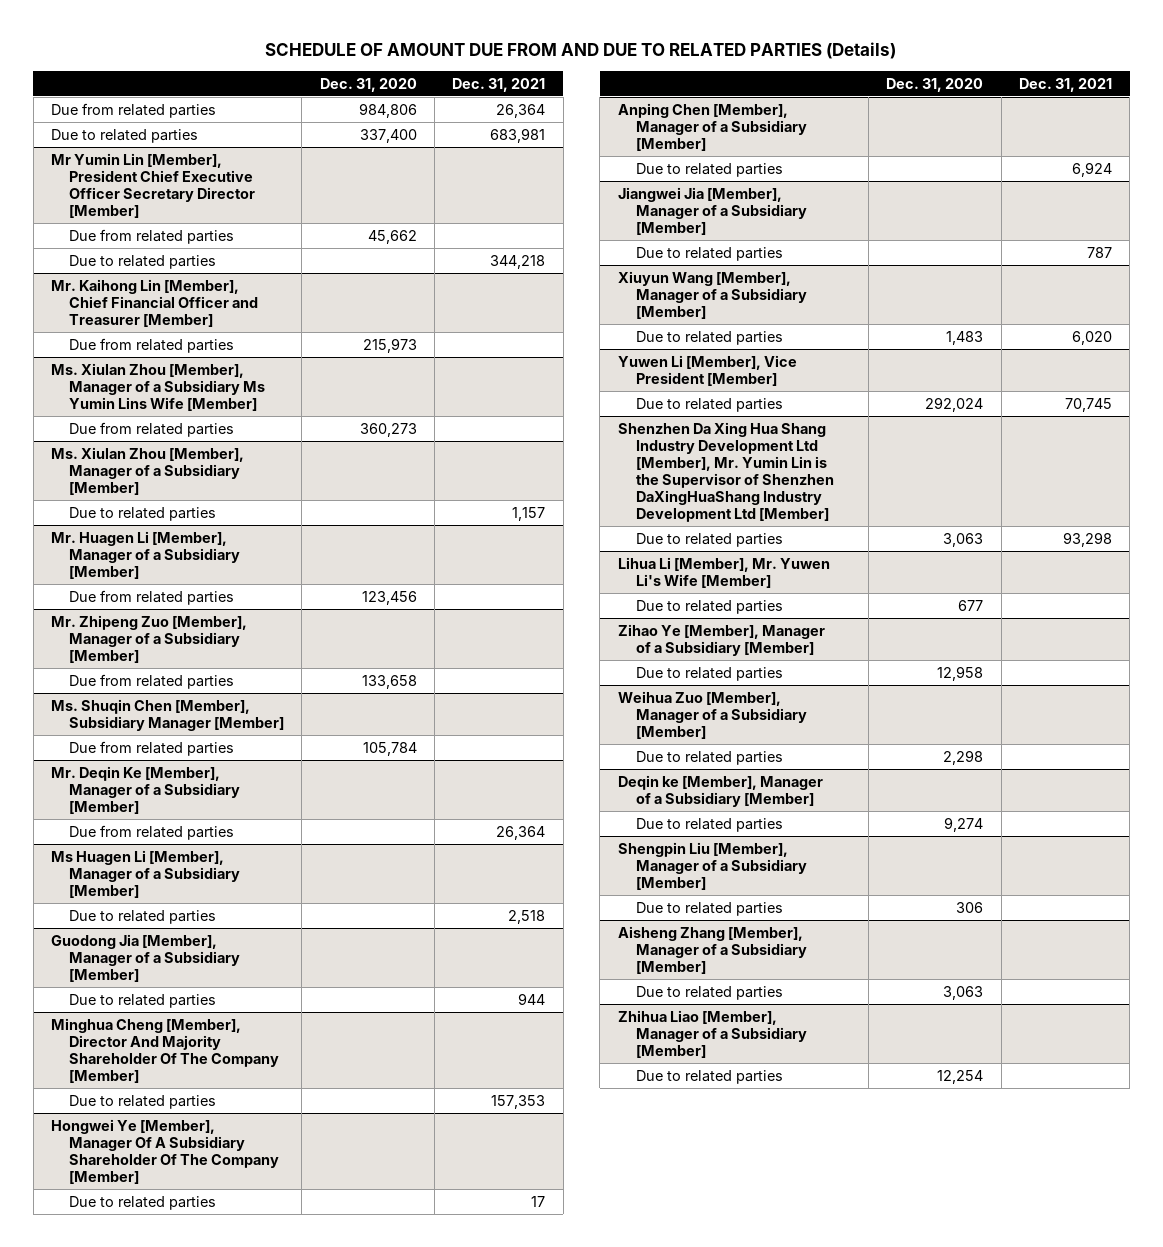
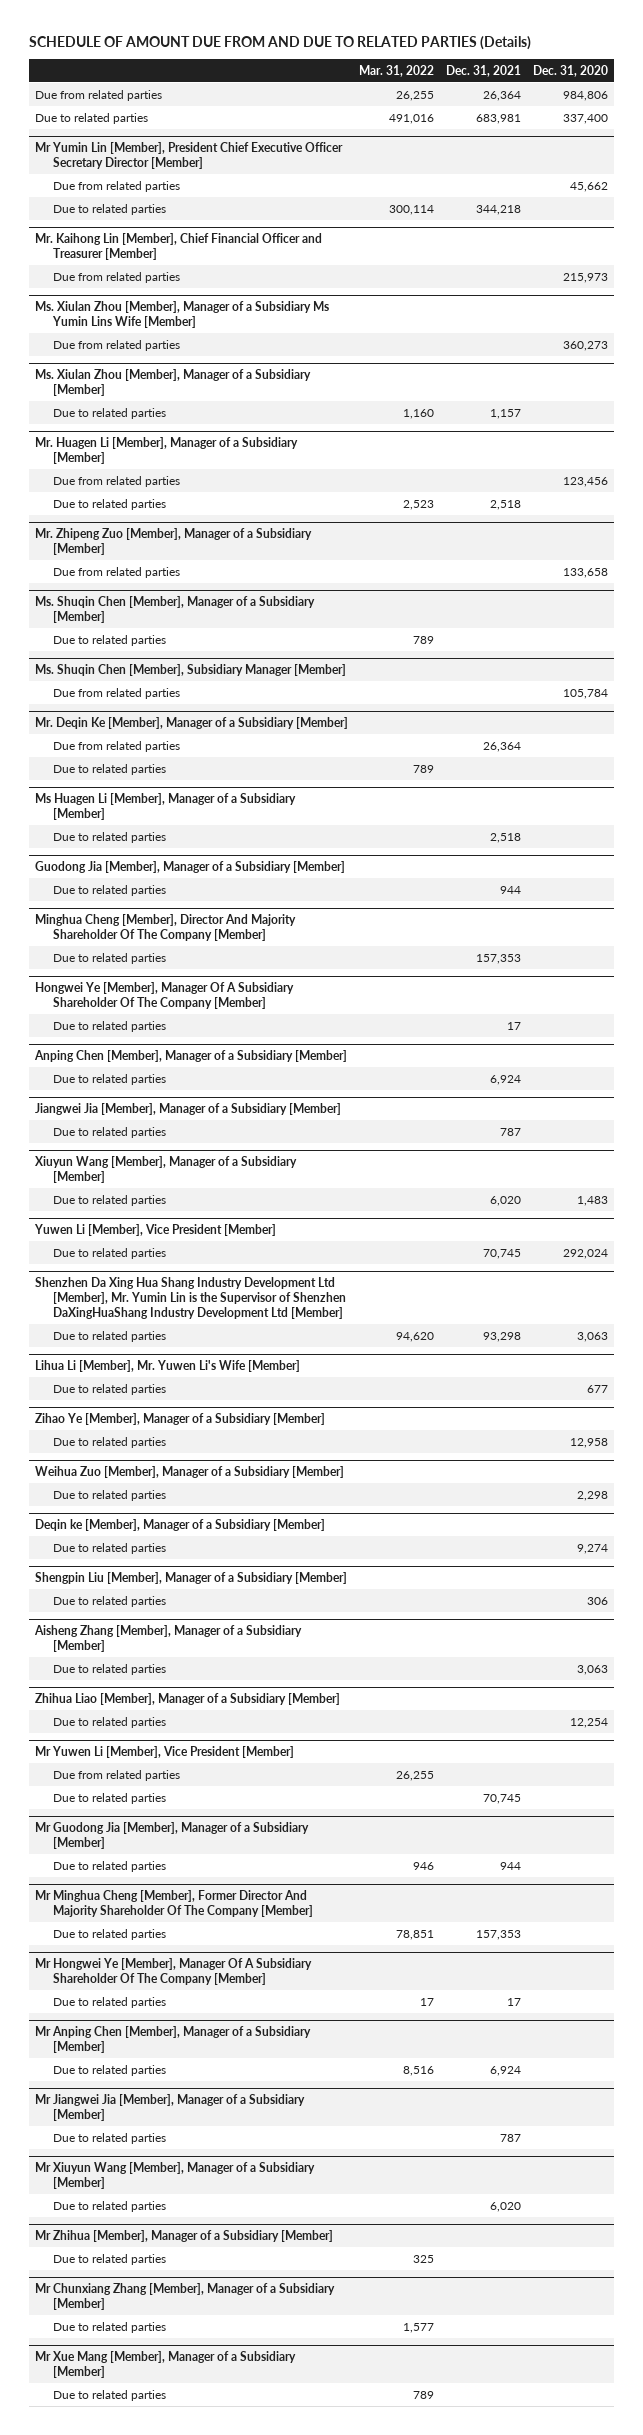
none -> [359,64,435,77] Mar. 31, 2022
none -> [52,498,166,510] Due to related parties
none -> [34,596,315,624] Ms. Shuqin Chen [Member], Manager of a Subsidiary [Member]
none -> [52,634,166,646] Due to related parties
none -> [52,763,166,775] Due to related parties
none -> [34,1746,294,1759] Mr Yuwen Li [Member], Vice President [Member]
none -> [52,1769,180,1781] Due from related parties
none -> [52,1792,166,1804] Due to related parties
none -> [34,1822,309,1850] Mr Guodong Jia [Member], Manager of a Subsidiary [Member]
none -> [52,1860,166,1872] Due to related parties
none -> [34,1890,313,1918] Mr Minghua Cheng [Member], Former Director And Majority Shareholder Of The Company [Member]
none -> [52,1928,166,1940] Due to related parties
none -> [34,1958,312,1986] Mr Hongwei Ye [Member], Manager Of A Subsidiary Shareholder Of The Company [Member]
none -> [52,1996,166,2008] Due to related parties
none -> [34,2026,311,2054] Mr Anping Chen [Member], Manager of a Subsidiary [Member]
none -> [52,2064,166,2076] Due to related parties
none -> [34,2094,305,2122] Mr Jiangwei Jia [Member], Manager of a Subsidiary [Member]
none -> [52,2132,166,2144] Due to related parties
none -> [34,2162,315,2190] Mr Xiuyun Wang [Member], Manager of a Subsidiary [Member]
none -> [52,2200,166,2212] Due to related parties
none -> [34,2230,333,2243] Mr Zhihua [Member], Manager of a Subsidiary [Member]
none -> [52,2253,166,2265] Due to related parties
none -> [34,2283,335,2311] Mr Chunxiang Zhang [Member], Manager of a Subsidiary [Member]
none -> [52,2321,166,2333] Due to related parties
none -> [34,2351,296,2379] Mr Xue Mang [Member], Manager of a Subsidiary [Member]
none -> [52,2389,166,2401] Due to related parties

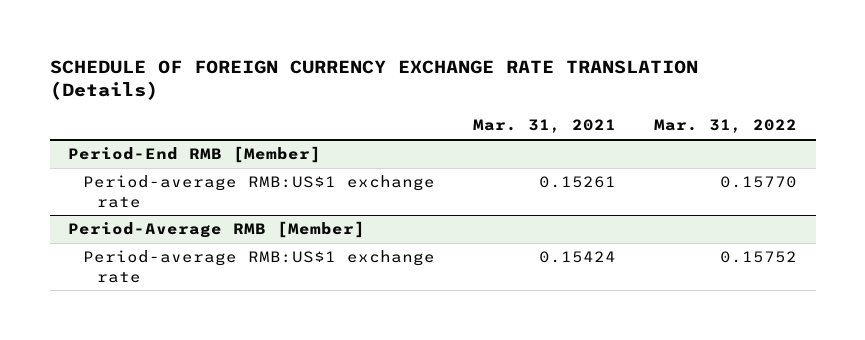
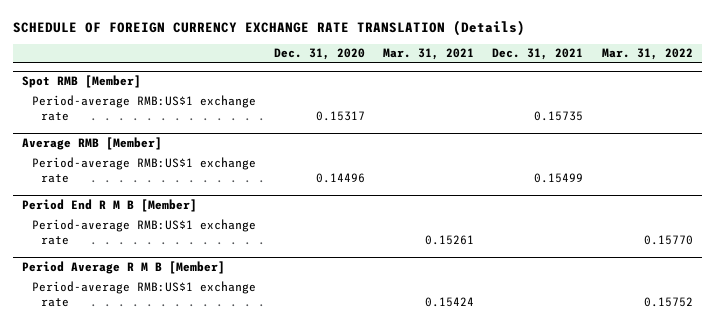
none -> [273,48,365,61] Dec. 31, 2020
none -> [492,48,584,61] Dec. 31, 2021
none -> [22,75,142,89] Spot RMB [Member]
none -> [31,94,256,122] Period-average RMB:US$1 exchange rate
none -> [22,137,163,151] Average RMB [Member]
none -> [31,156,256,184] Period-average RMB:US$1 exchange rate
[68,146,322,164] Period-End RMB [Member] -> [22,199,198,213] Period End R M B [Member]
[68,221,366,239] Period-Average RMB [Member] -> [22,261,226,275] Period Average R M B [Member]

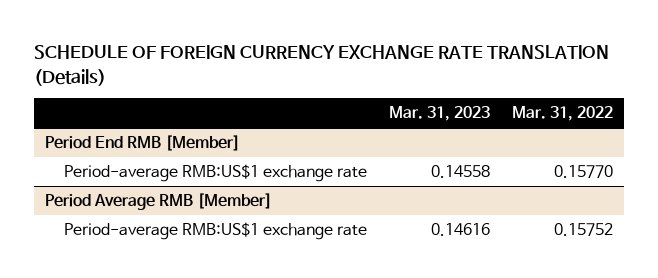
[273,48,365,61] Dec. 31, 2020 -> none
[383,48,475,61] Mar. 31, 2021 -> none
[492,48,584,61] Dec. 31, 2021 -> none
none -> [388,106,490,122] Mar. 31, 2023
[22,75,142,89] Spot RMB [Member] -> none
[31,94,256,122] Period-average RMB:US$1 exchange rate -> none
[22,137,163,151] Average RMB [Member] -> none
[31,156,256,184] Period-average RMB:US$1 exchange rate -> none
[22,199,198,213] Period End R M B [Member] -> [45,135,241,152] Period End RMB [Member]
[22,261,226,275] Period Average R M B [Member] -> [45,193,273,211] Period Average RMB [Member]

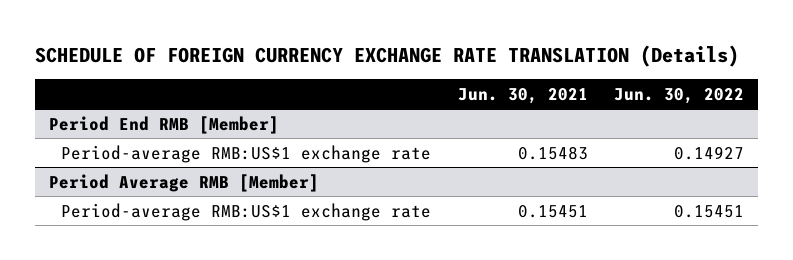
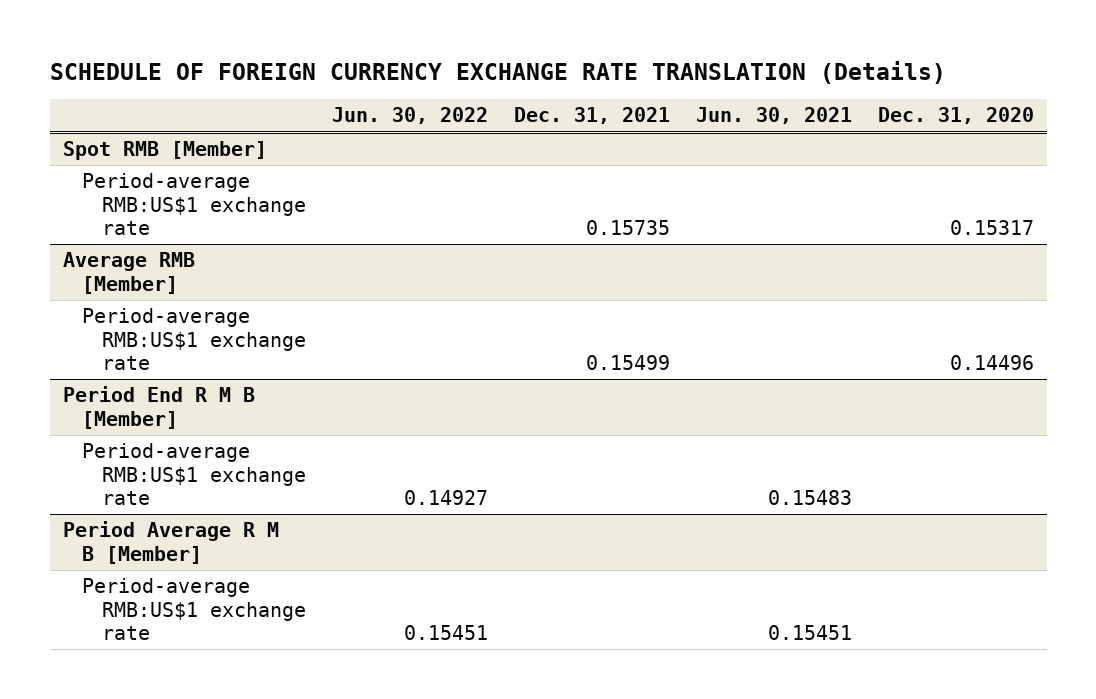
none -> [513,107,670,125] Dec. 31, 2021
none -> [877,107,1034,125] Dec. 31, 2020
none -> [62,141,267,161] Spot RMB [Member]
none -> [82,173,306,236] Period-average RMB:US$1 exchange rate
none -> [62,252,195,294] Average RMB [Member]
none -> [82,308,306,371] Period-average RMB:US$1 exchange rate
[48,115,279,134] Period End RMB [Member] -> [62,386,255,429] Period End R M B [Member]
[48,173,319,192] Period Average RMB [Member] -> [62,521,279,564] Period Average R M B [Member]

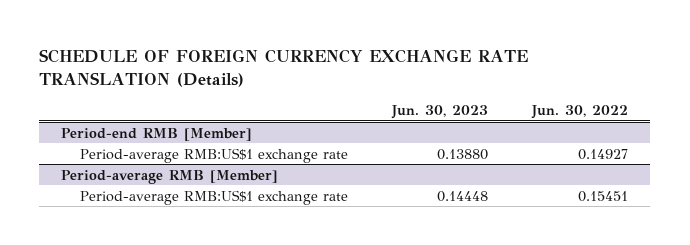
[513,107,670,125] Dec. 31, 2021 -> none
[695,107,852,125] Jun. 30, 2021 -> none
[877,107,1034,125] Dec. 31, 2020 -> none
none -> [391,105,489,120] Jun. 30, 2023
[62,141,267,161] Spot RMB [Member] -> none
[82,173,306,236] Period-average RMB:US$1 exchange rate -> none
[62,252,195,294] Average RMB [Member] -> none
[82,308,306,371] Period-average RMB:US$1 exchange rate -> none
[62,386,255,429] Period End R M B [Member] -> [61,127,253,141] Period-end RMB [Member]
[62,521,279,564] Period Average R M B [Member] -> [61,169,279,184] Period-average RMB [Member]

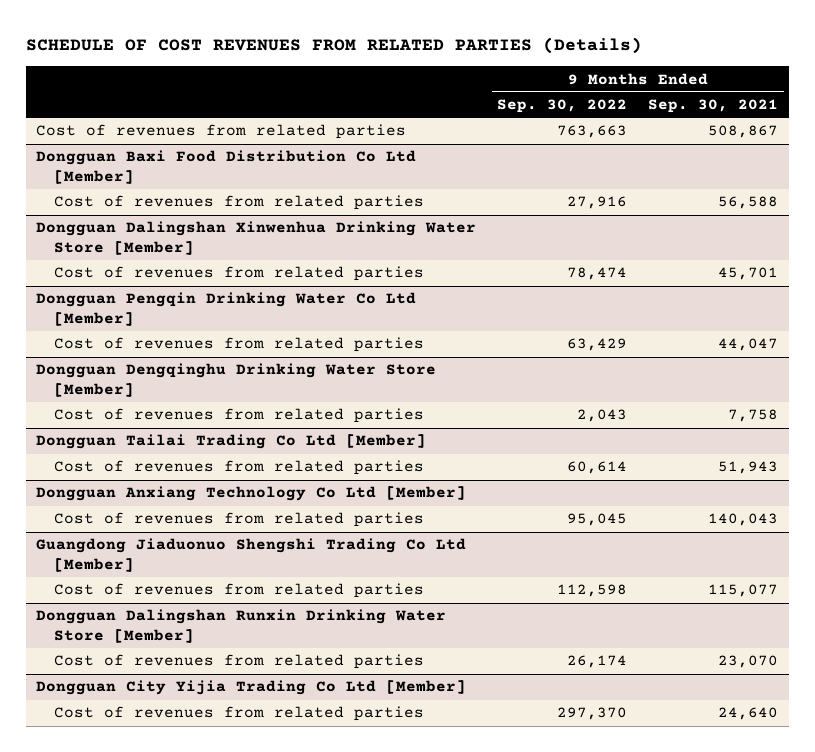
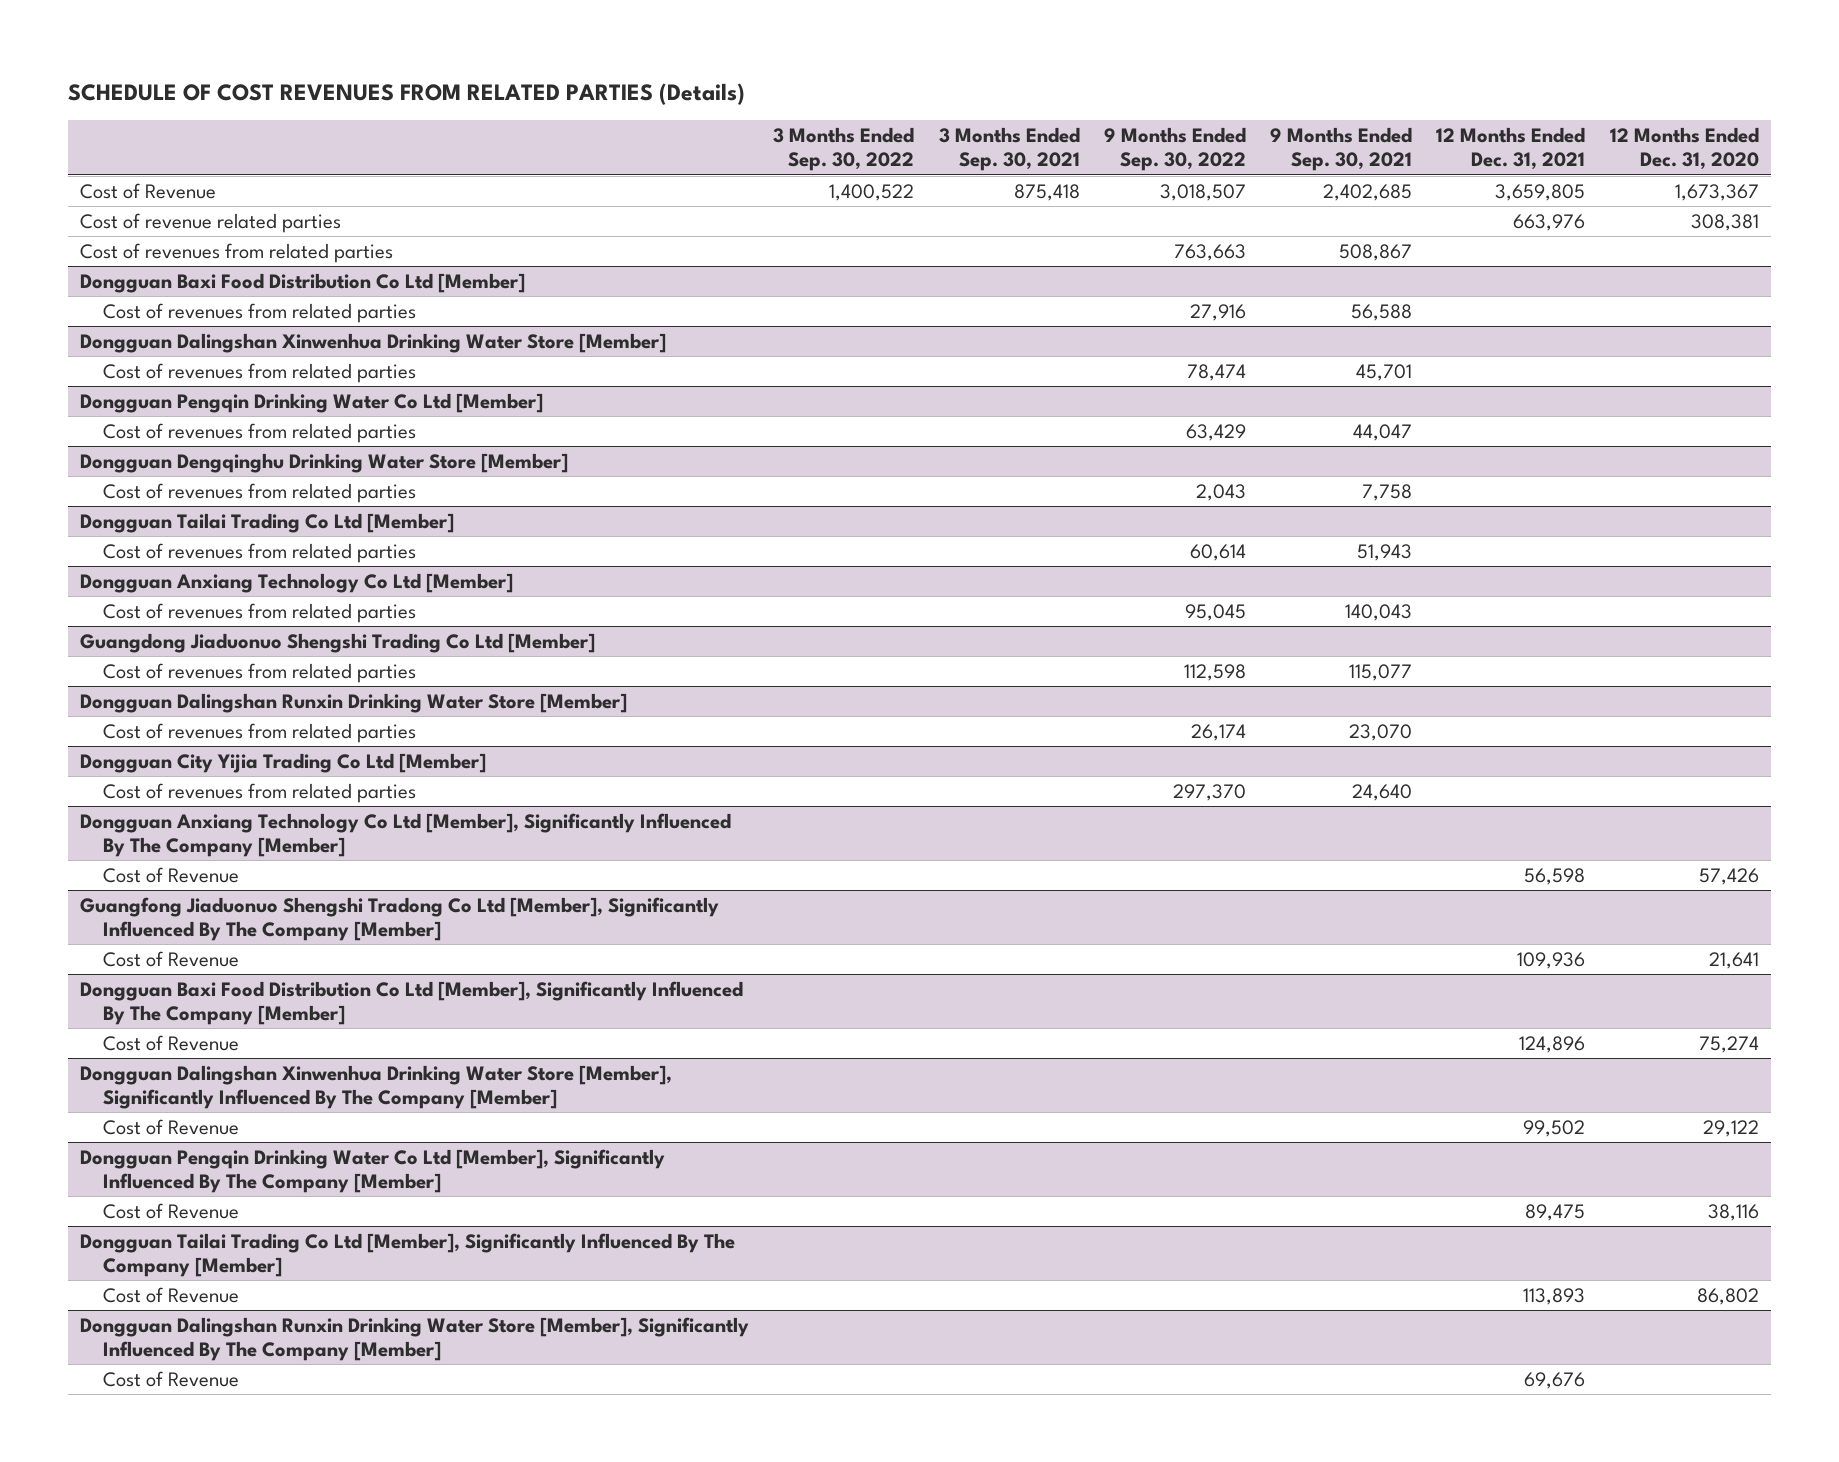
none -> [773,127,915,172] 3 Months Ended Sep. 30, 2022
none -> [938,127,1080,172] 3 Months Ended Sep. 30, 2021
none -> [1436,127,1586,171] 12 Months Ended Dec. 31, 2021
none -> [1609,127,1759,171] 12 Months Ended Dec. 31, 2020
none -> [80,182,217,199] Cost of Revenue
none -> [80,212,342,233] Cost of revenue related parties
none -> [80,812,732,857] Dongguan Anxiang Technology Co Ltd [Member], Significantly Influenced By The Company [Member]
none -> [102,866,239,883] Cost of Revenue
none -> [80,896,720,941] Guangfong Jiaduonuo Shengshi Tradong Co Ltd [Member], Significantly Influenced By The Company [Member]
none -> [102,950,239,967] Cost of Revenue
none -> [80,980,744,1025] Dongguan Baxi Food Distribution Co Ltd [Member], Significantly Influenced By The Company [Member]
none -> [102,1034,239,1051] Cost of Revenue
none -> [80,1064,673,1109] Dongguan Dalingshan Xinwenhua Drinking Water Store [Member], Significantly Influenced By The Company [Member]
none -> [102,1118,239,1135] Cost of Revenue
none -> [80,1148,666,1193] Dongguan Pengqin Drinking Water Co Ltd [Member], Significantly Influenced By The Company [Member]
none -> [102,1202,239,1219] Cost of Revenue
none -> [80,1232,736,1277] Dongguan Tailai Trading Co Ltd [Member], Significantly Influenced By The Company [Member]
none -> [102,1286,239,1303] Cost of Revenue
none -> [80,1316,750,1361] Dongguan Dalingshan Runxin Drinking Water Store [Member], Significantly Influenced By The Company [Member]
none -> [102,1370,239,1387] Cost of Revenue

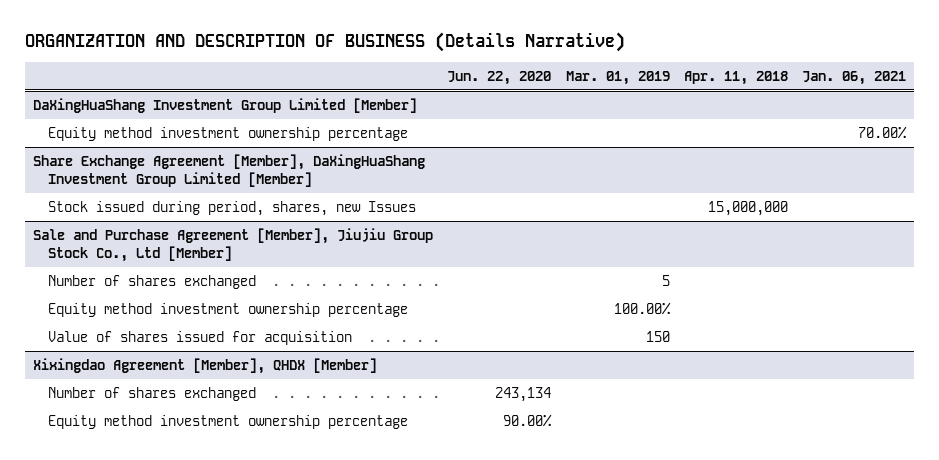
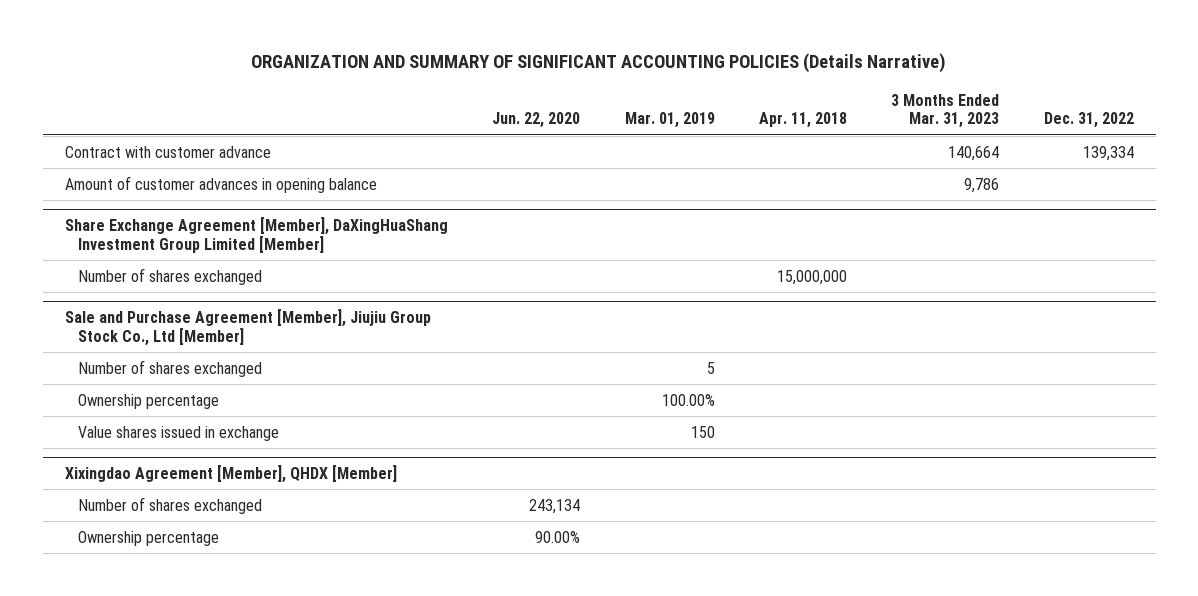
[25,32,626,53] ORGANIZATION AND DESCRIPTION OF BUSINESS (Details Narrative) -> [251,52,947,73] ORGANIZATION AND SUMMARY OF SIGNIFICANT ACCOUNTING POLICIES (Details Narrative)
[802,70,907,85] Jan. 06, 2021 -> none
none -> [891,93,1000,129] 3 Months Ended Mar. 31, 2023
none -> [1043,112,1134,129] Dec. 31, 2022
[32,98,417,114] DaXingHuaShang Investment Group Limited [Member] -> none
[48,127,409,142] Equity method investment ownership percentage -> none
none -> [64,145,271,158] Contract with customer advance
none -> [64,175,377,193] Amount of customer advances in opening balance
[48,201,417,217] Stock issued during period, shares, new Issues -> none
none -> [78,267,263,285] Number of shares exchanged
[48,303,409,318] Equity method investment ownership percentage -> [78,393,220,409] Ownership percentage
[48,331,353,346] Value of shares issued for acquisition -> [78,425,280,441] Value shares issued in exchange
[48,415,409,430] Equity method investment ownership percentage -> [78,530,220,546] Ownership percentage

